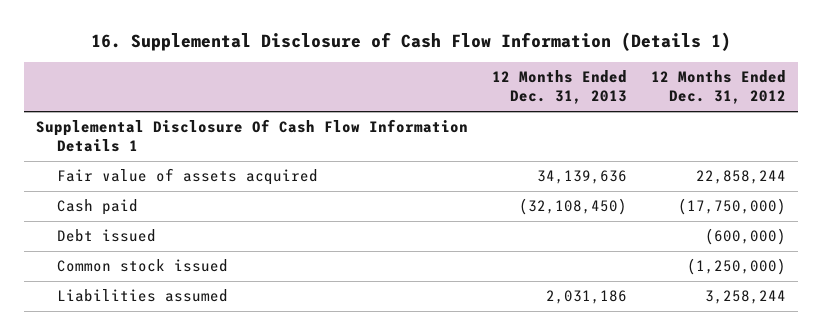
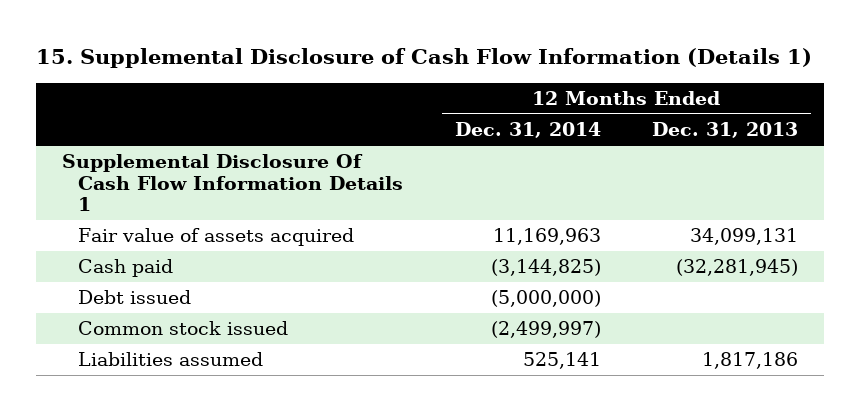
[90,31,731,51] 16. Supplemental Disclosure of Cash Flow Information (Details 1) -> [35,48,812,69] 15. Supplemental Disclosure of Cash Flow Information (Details 1)
[650,70,786,105] 12 Months Ended Dec. 31, 2012 -> none
none -> [454,122,601,139] Dec. 31, 2014
[536,170,627,185] 34,139,636 -> [689,228,798,246] 34,099,131
[518,198,627,216] (32,108,450) -> [675,259,798,277] (32,281,945)
[545,290,627,305] 2,031,186 -> [701,352,798,370] 1,817,186

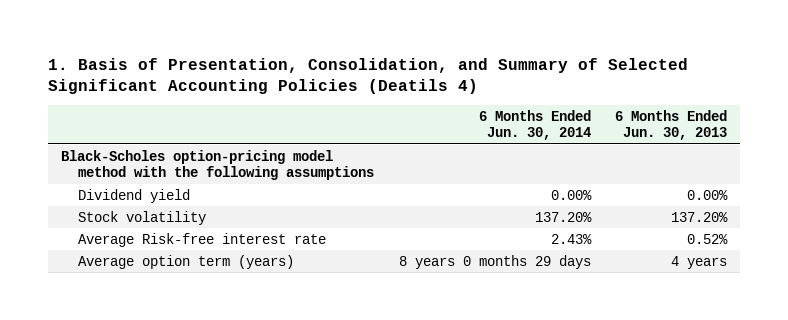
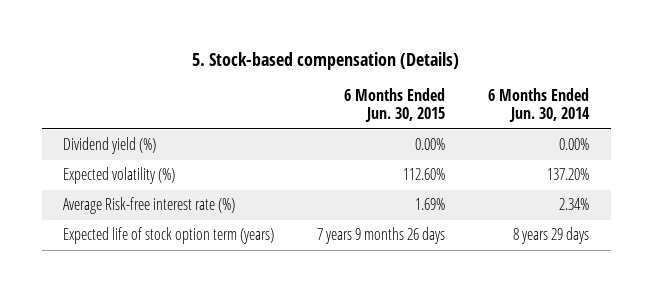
[48,57,689,95] 1. Basis of Presentation, Consolidation, and Summary of Selected Significant Accounting Policies (Deatils 4) -> [192,51,460,70] 5. Stock-based compensation (Details)
[615,109,728,141] 6 Months Ended Jun. 30, 2013 -> none
none -> [344,88,446,123] 6 Months Ended Jun. 30, 2015
[60,149,374,181] Black-Scholes option-pricing model method with the following assumptions -> none
[77,188,190,203] Dividend yield -> [63,137,157,155] Dividend yield (%)
[77,210,206,225] Stock volatility -> [63,167,176,185] Expected volatility (%)
[77,232,326,247] Average Risk-free interest rate -> [63,197,236,215] Average Risk-free interest rate (%)
[550,233,592,244] 2.43% -> [559,198,590,211] 2.34%
[77,254,294,269] Average option term (years) -> [63,227,275,245] Expected life of stock option term (years)
[398,254,591,269] 8 years 0 months 29 days -> [513,227,590,245] 8 years 29 days

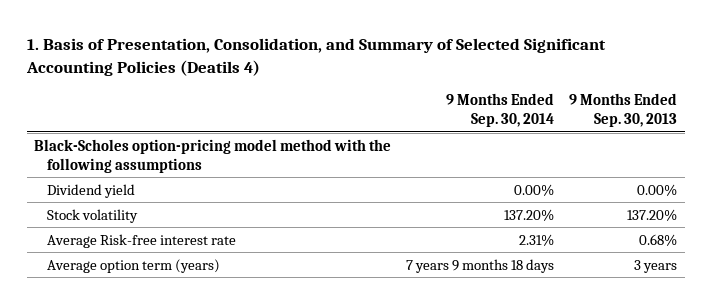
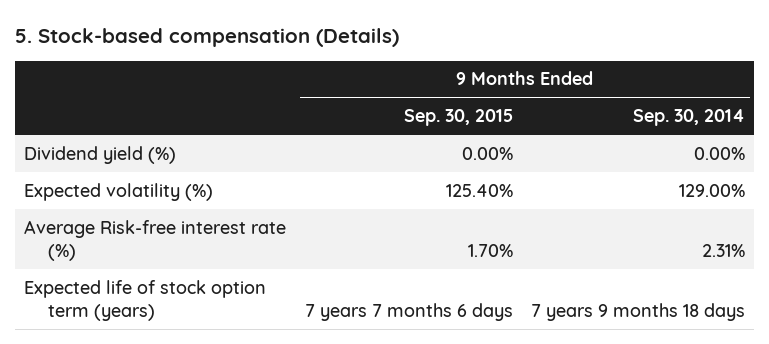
[25,37,606,76] 1. Basis of Presentation, Consolidation, and Summary of Selected Significant Accounting Policies (Deatils 4) -> [15,27,400,47] 5. Stock-based compensation (Details)
[569,93,678,128] 9 Months Ended Sep. 30, 2013 -> none
none -> [403,109,513,127] Sep. 30, 2015
[34,138,392,173] Black-Scholes option-pricing model method with the following assumptions -> none
[46,183,135,198] Dividend yield -> [24,145,177,164] Dividend yield (%)
[46,208,138,223] Stock volatility -> [24,182,214,201] Expected volatility (%)
[504,208,555,221] 137.20% -> [678,183,745,197] 129.00%
[46,233,236,248] Average Risk-free interest rate -> [24,219,287,261] Average Risk-free interest rate (%)
[46,258,220,273] Average option term (years) -> [24,279,267,321] Expected life of stock option term (years)

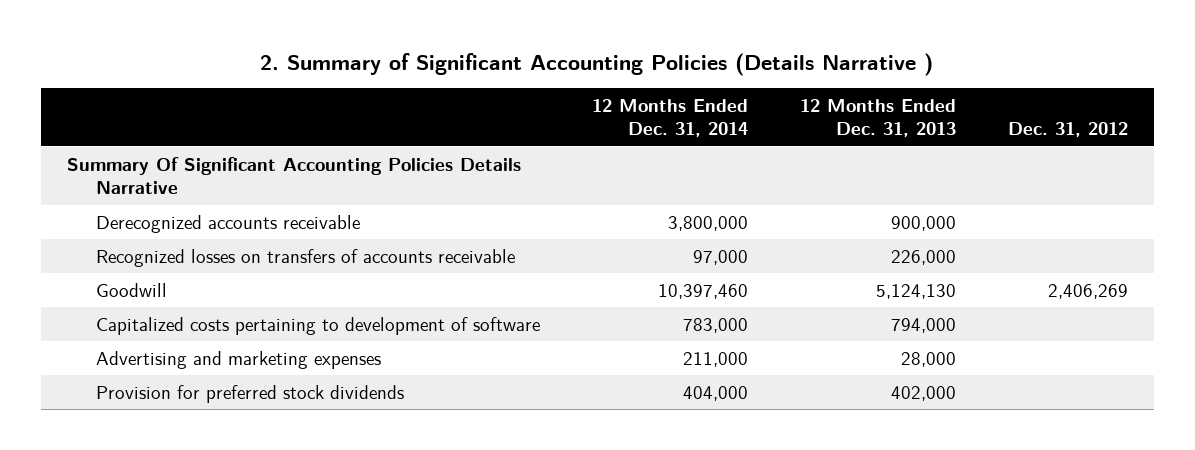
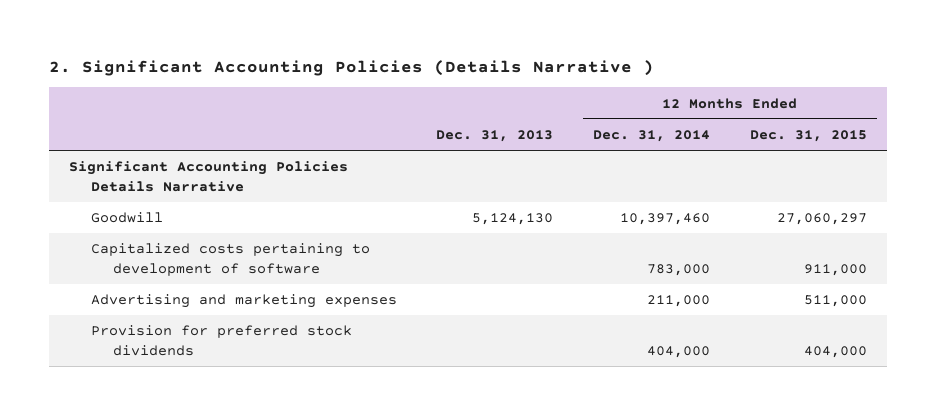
[260,52,934,76] 2. Summary of Significant Accounting Policies (Details Narrative ) -> [48,60,654,77] 2. Significant Accounting Policies (Details Narrative )
[800,98,957,138] 12 Months Ended Dec. 31, 2013 -> none
[1007,122,1128,138] Dec. 31, 2012 -> none
none -> [436,130,554,143] Dec. 31, 2013
none -> [749,130,867,143] Dec. 31, 2015
[96,214,361,233] Derecognized accounts receivable -> none
[96,248,516,267] Recognized losses on transfers of accounts receivable -> none
[66,156,521,195] Summary Of Significant Accounting Policies Details Narrative -> [68,161,348,192] Significant Accounting Policies Details Narrative

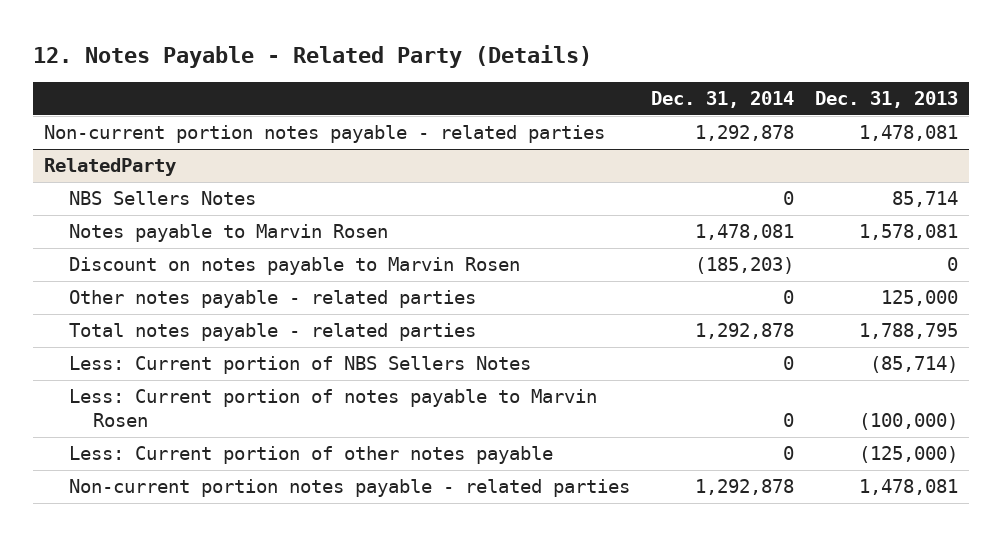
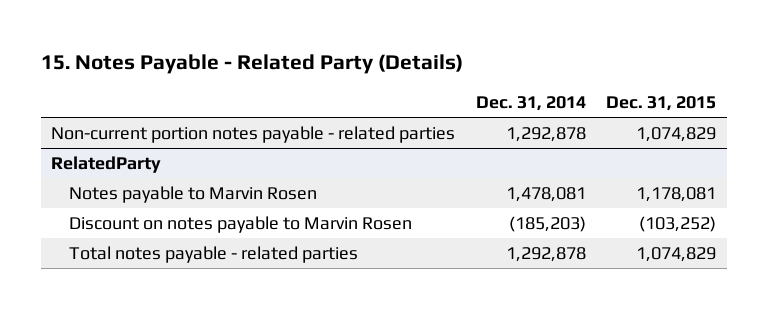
[33,44,593,68] 12. Notes Payable - Related Party (Details) -> [40,53,463,74] 15. Notes Payable - Related Party (Details)
[815,91,959,109] Dec. 31, 2013 -> none
none -> [606,96,717,112] Dec. 31, 2015
[68,191,256,206] NBS Sellers Notes -> none
[68,290,476,309] Other notes payable - related parties -> none
[68,356,531,375] Less: Current portion of NBS Sellers Notes -> none
[68,389,597,428] Less: Current portion of notes payable to Marvin Rosen -> none
[68,446,553,465] Less: Current portion of other notes payable -> none
[68,479,630,498] Non-current portion notes payable - related parties -> none

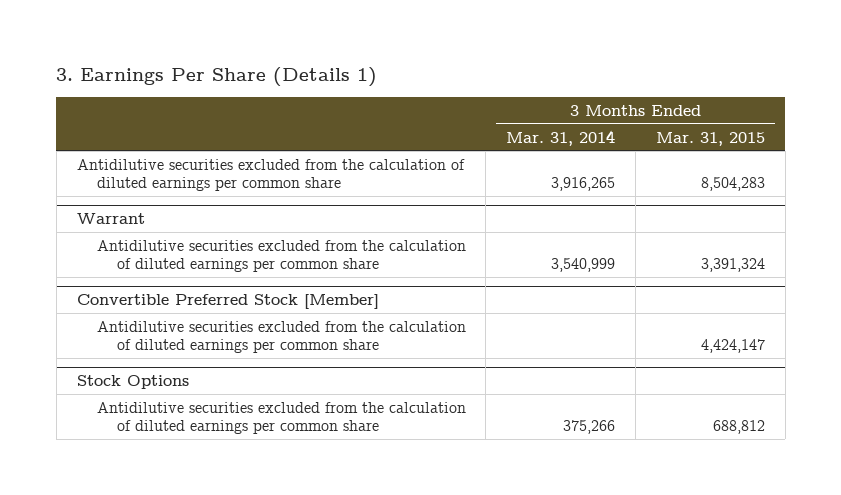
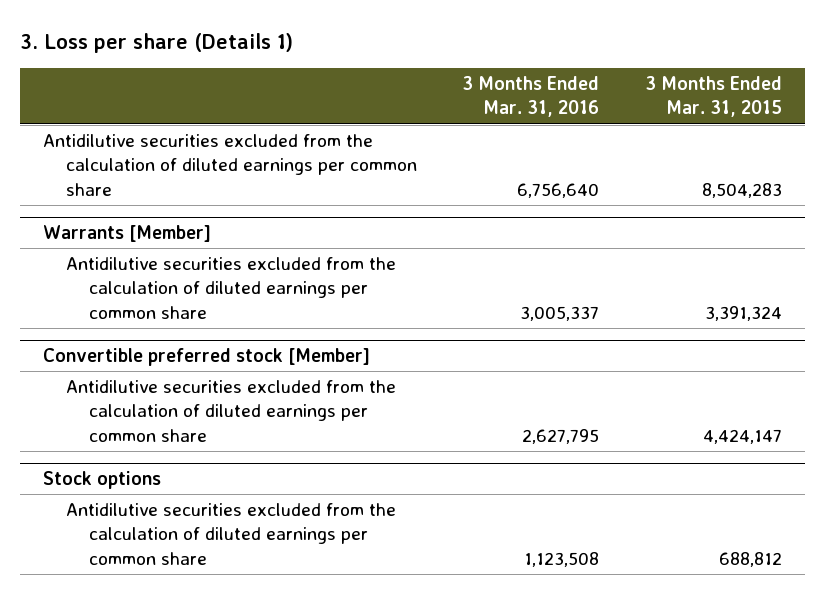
[56,67,378,88] 3. Earnings Per Share (Details 1) -> [19,33,293,54] 3. Loss per share (Details 1)
[506,129,616,146] Mar. 31, 2014 -> none
none -> [462,76,600,118] 3 Months Ended Mar. 31, 2016
[76,213,145,225] Warrant -> [42,225,211,243] Warrants [Member]
[76,294,379,310] Convertible Preferred Stock [Member] -> [42,348,370,367] Convertible preferred stock [Member]
[76,375,189,390] Stock Options -> [42,471,161,490] Stock options

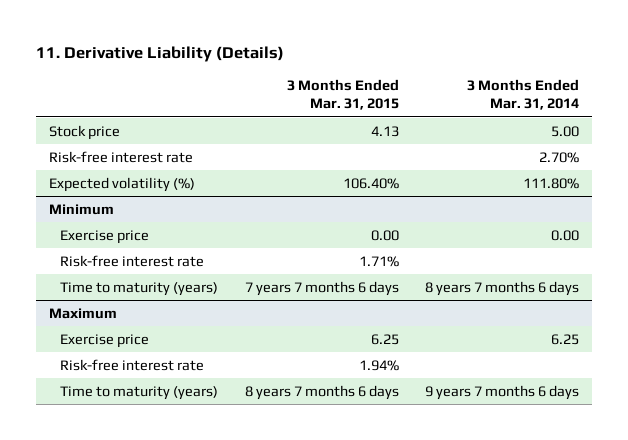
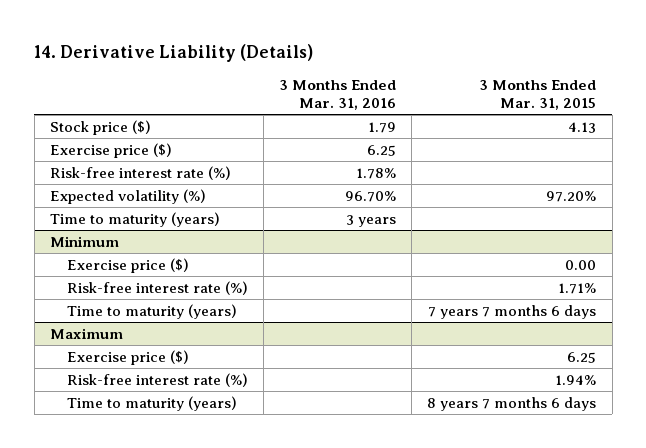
[35,46,284,63] 11. Derivative Liability (Details) -> [34,43,314,62] 14. Derivative Liability (Details)
[466,79,579,111] 3 Months Ended Mar. 31, 2014 -> none
none -> [279,79,397,111] 3 Months Ended Mar. 31, 2016
[48,124,120,140] Stock price -> [49,119,151,135] Stock price ($)
none -> [49,142,172,158] Exercise price ($)
[48,150,193,163] Risk-free interest rate -> [49,165,231,180] Risk-free interest rate (%)
[342,177,399,189] 106.40% -> [546,190,597,202] 97.20%
none -> [49,211,220,227] Time to maturity (years)
[60,229,150,244] Exercise price -> [66,257,189,273] Exercise price ($)
[60,254,205,267] Risk-free interest rate -> [66,280,248,295] Risk-free interest rate (%)
[60,333,150,348] Exercise price -> [66,349,189,365] Exercise price ($)
[60,358,205,371] Risk-free interest rate -> [66,372,248,387] Risk-free interest rate (%)

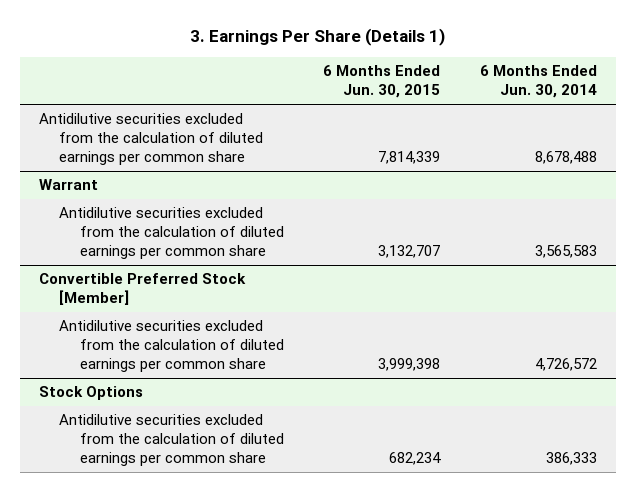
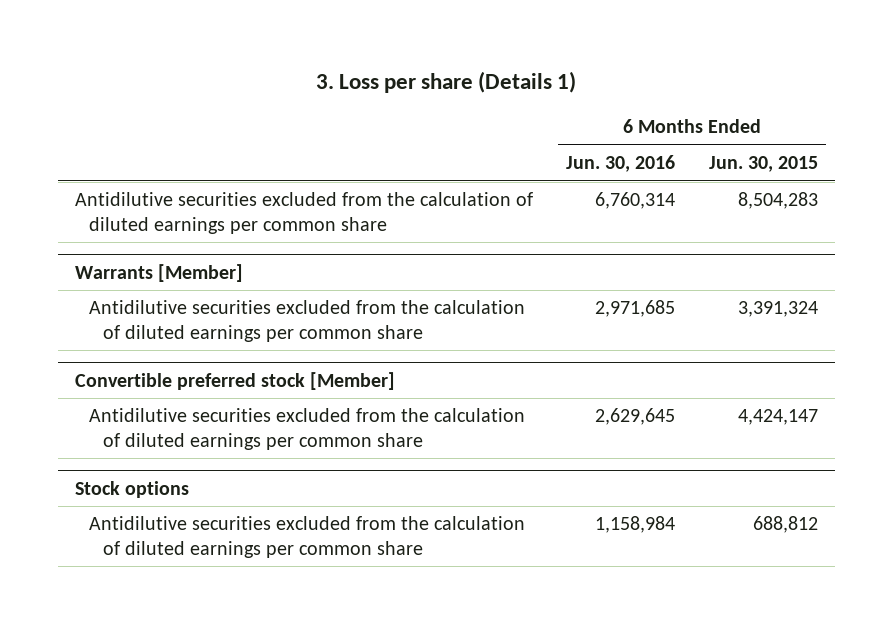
[189,28,445,47] 3. Earnings Per Share (Details 1) -> [316,70,577,93] 3. Loss per share (Details 1)
[479,65,597,99] 6 Months Ended Jun. 30, 2014 -> none
none -> [566,155,676,173] Jun. 30, 2016
[378,150,441,164] 7,814,339 -> [737,192,818,210] 8,504,283
[39,179,99,191] Warrant -> [74,263,243,282] Warrants [Member]
[378,244,441,258] 3,132,707 -> [737,301,818,318] 3,391,324
[39,273,247,306] Convertible Preferred Stock [Member] -> [74,371,395,390] Convertible preferred stock [Member]
[378,357,441,371] 3,999,398 -> [737,409,818,426] 4,424,147
[39,386,144,401] Stock Options -> [74,480,189,498] Stock options
[389,451,442,465] 682,234 -> [752,516,818,534] 688,812

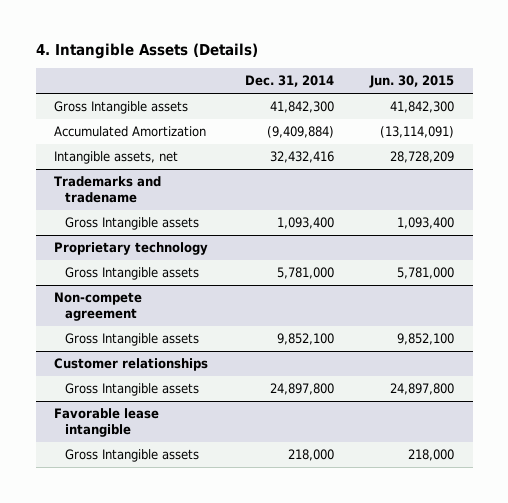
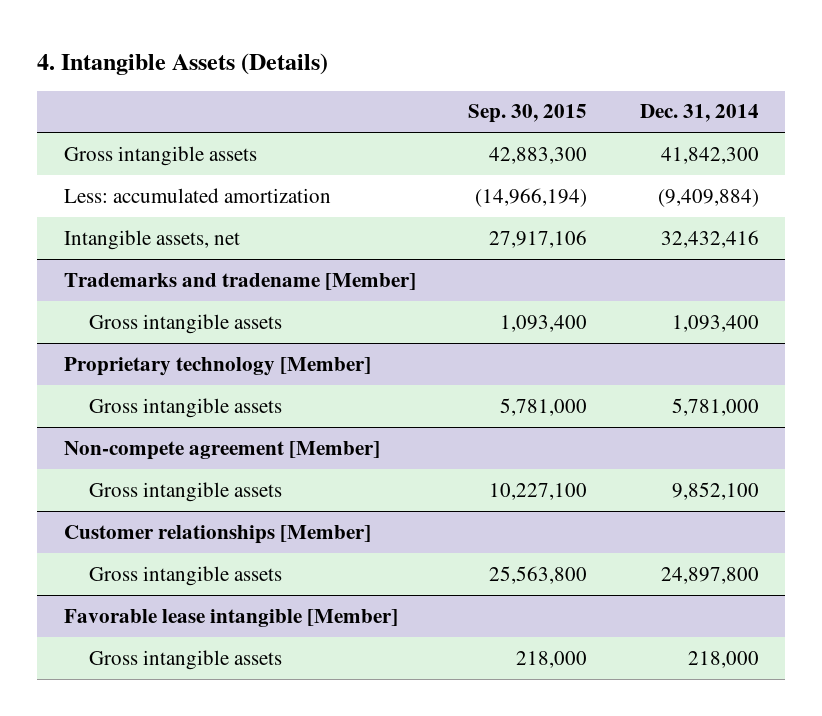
[369,75,455,89] Jun. 30, 2015 -> none
none -> [468,104,588,124] Sep. 30, 2015
[54,101,189,115] Gross Intangible assets -> [63,145,257,166] Gross intangible assets
[54,126,207,138] Accumulated Amortization -> [63,187,331,203] Less: accumulated amortization
[54,176,162,204] Trademarks and tradename -> [63,272,416,290] Trademarks and tradename [Member]
[65,217,200,231] Gross Intangible assets -> [88,313,282,334] Gross intangible assets
[54,242,209,256] Proprietary technology -> [63,356,371,376] Proprietary technology [Member]
[65,267,200,281] Gross Intangible assets -> [88,397,282,418] Gross intangible assets
[54,292,143,322] Non-compete agreement -> [63,440,380,460] Non-compete agreement [Member]
[65,333,200,347] Gross Intangible assets -> [88,481,282,502] Gross intangible assets
[54,358,209,372] Customer relationships -> [63,524,371,544] Customer relationships [Member]
[65,383,200,397] Gross Intangible assets -> [88,565,282,586] Gross intangible assets
[54,408,160,438] Favorable lease intangible -> [63,608,398,627] Favorable lease intangible [Member]
[65,449,200,463] Gross Intangible assets -> [88,649,282,670] Gross intangible assets

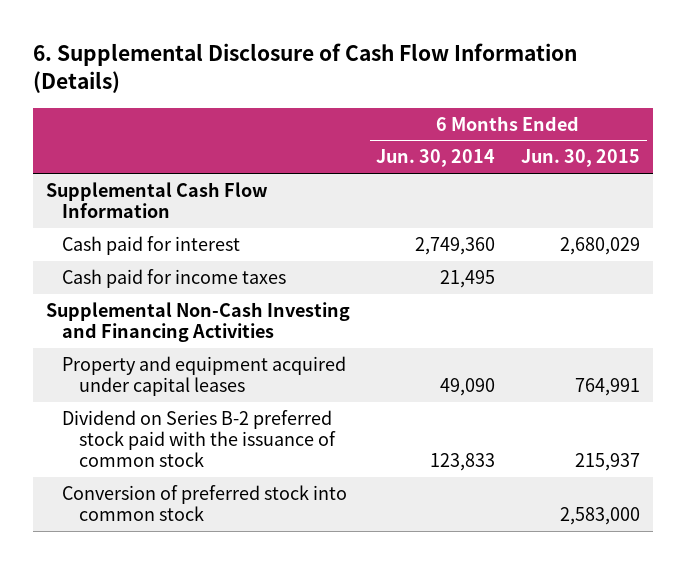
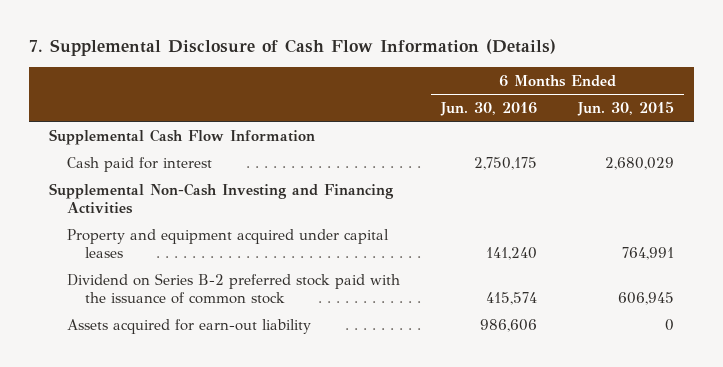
[32,43,577,94] 6. Supplemental Disclosure of Cash Flow Information (Details) -> [28,39,556,57] 7. Supplemental Disclosure of Cash Flow Information (Details)
[376,149,496,168] Jun. 30, 2014 -> none
none -> [440,101,538,116] Jun. 30, 2016
[62,269,287,289] Cash paid for income taxes -> none
[62,485,348,522] Conversion of preferred stock into common stock -> none
[575,453,641,472] 215,937 -> [618,292,675,306] 606,945
none -> [67,318,312,334] Assets acquired for earn-out liability

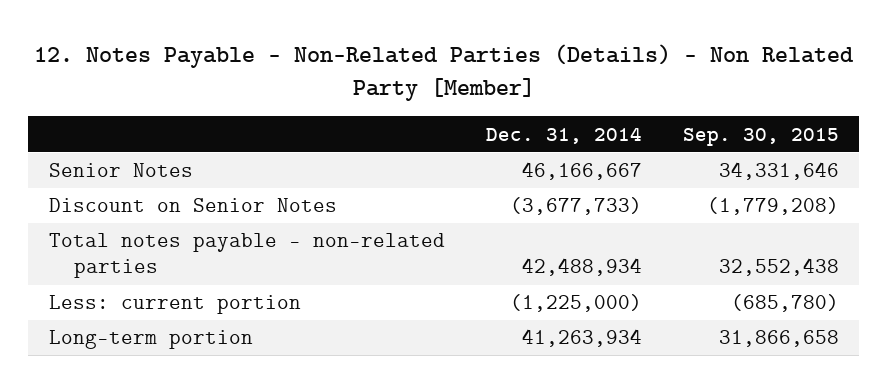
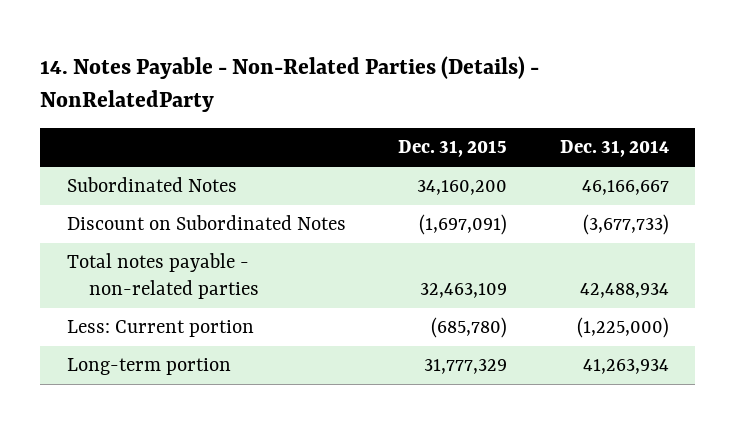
[33,43,854,101] 12. Notes Payable - Non-Related Parties (Details) - Non Related Party [Member] -> [40,55,540,112] 14. Notes Payable - Non-Related Parties (Details) - NonRelatedParty
[682,127,839,146] Sep. 30, 2015 -> none
none -> [398,140,508,158] Dec. 31, 2015
[48,163,193,178] Senior Notes -> [66,177,237,193] Subordinated Notes
[48,198,337,213] Discount on Senior Notes -> [66,215,346,231] Discount on Subordinated Notes
[48,295,301,315] Less: current portion -> [66,320,254,338] Less: Current portion

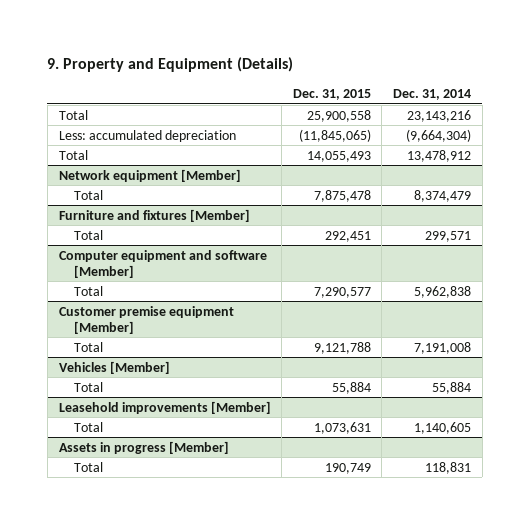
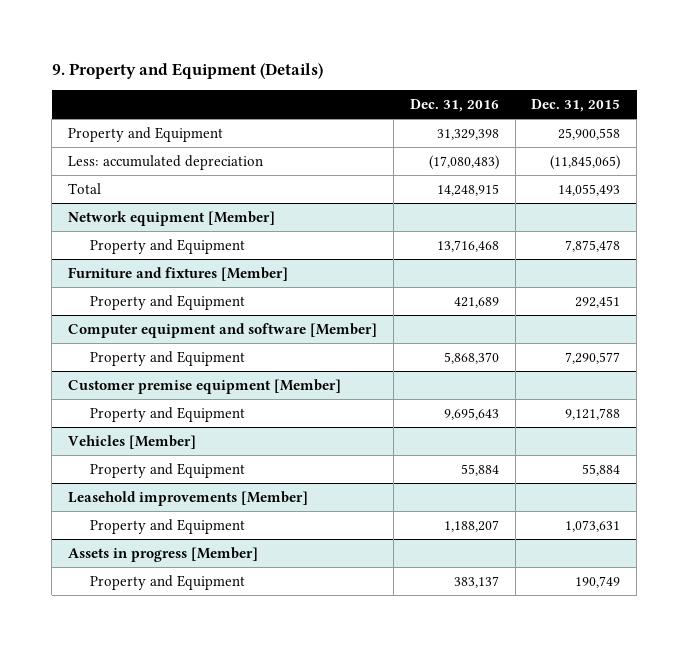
[393,88,472,100] Dec. 31, 2014 -> none
none -> [409,98,499,112] Dec. 31, 2016
[58,109,88,120] Total -> [67,127,223,143] Property and Equipment
[73,189,103,200] Total -> [89,239,245,255] Property and Equipment
[73,229,103,240] Total -> [89,295,245,311] Property and Equipment
[73,285,103,296] Total -> [89,351,245,367] Property and Equipment
[73,341,103,352] Total -> [89,407,245,423] Property and Equipment
[73,381,103,392] Total -> [89,463,245,479] Property and Equipment
[73,421,103,432] Total -> [89,519,245,535] Property and Equipment
[73,461,103,472] Total -> [89,575,245,591] Property and Equipment

